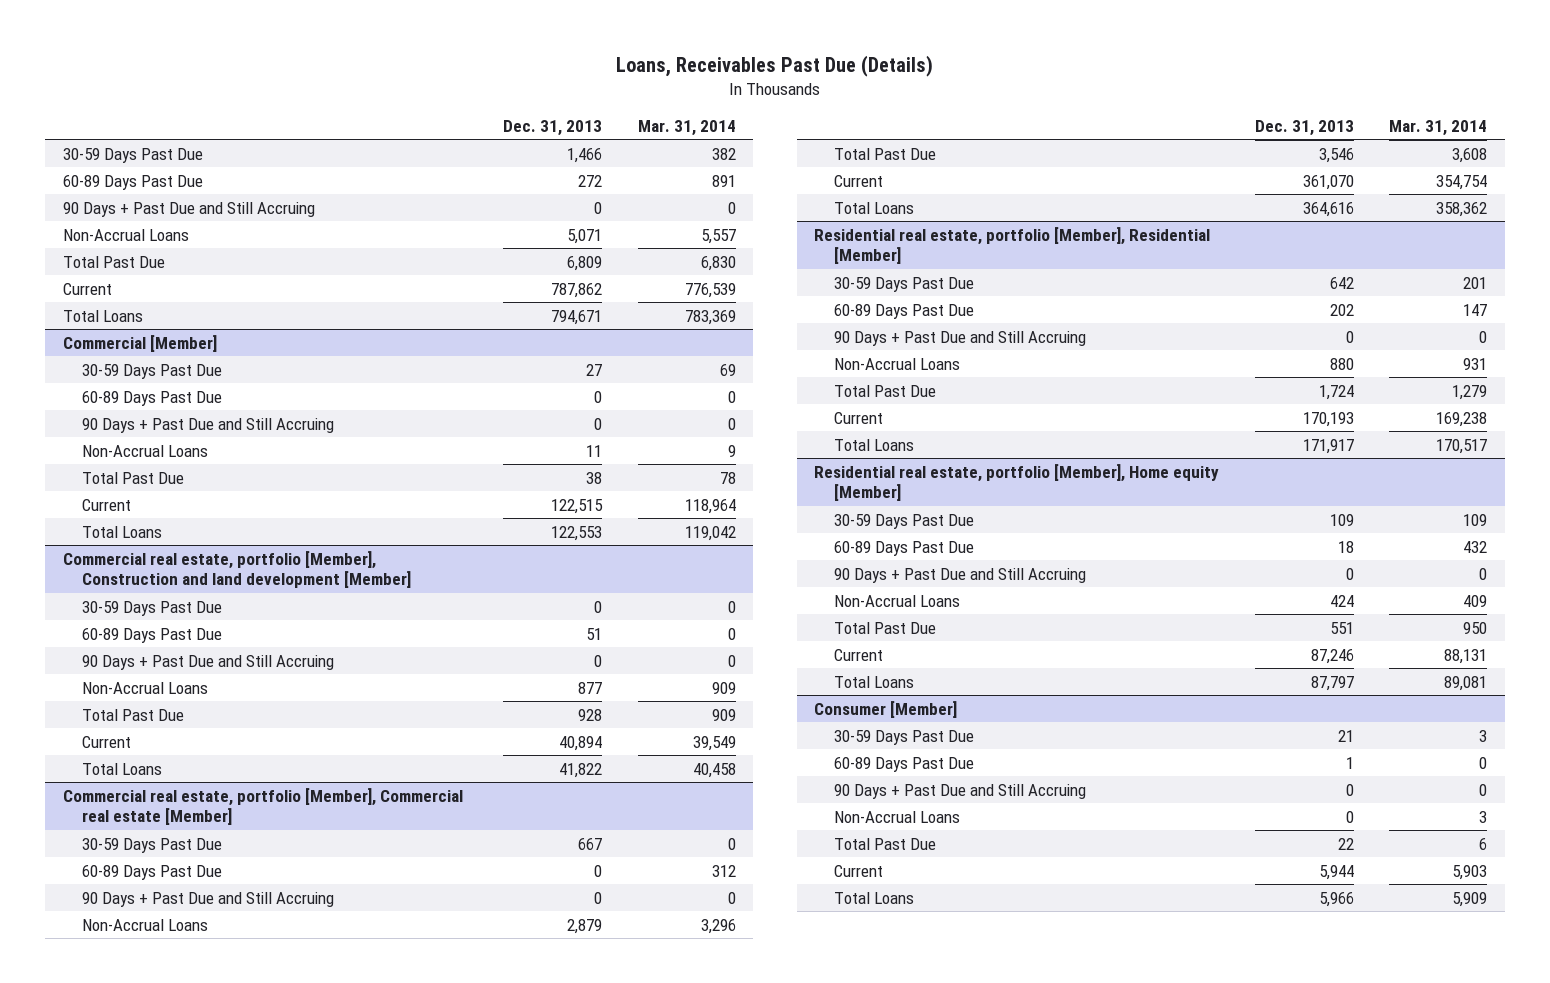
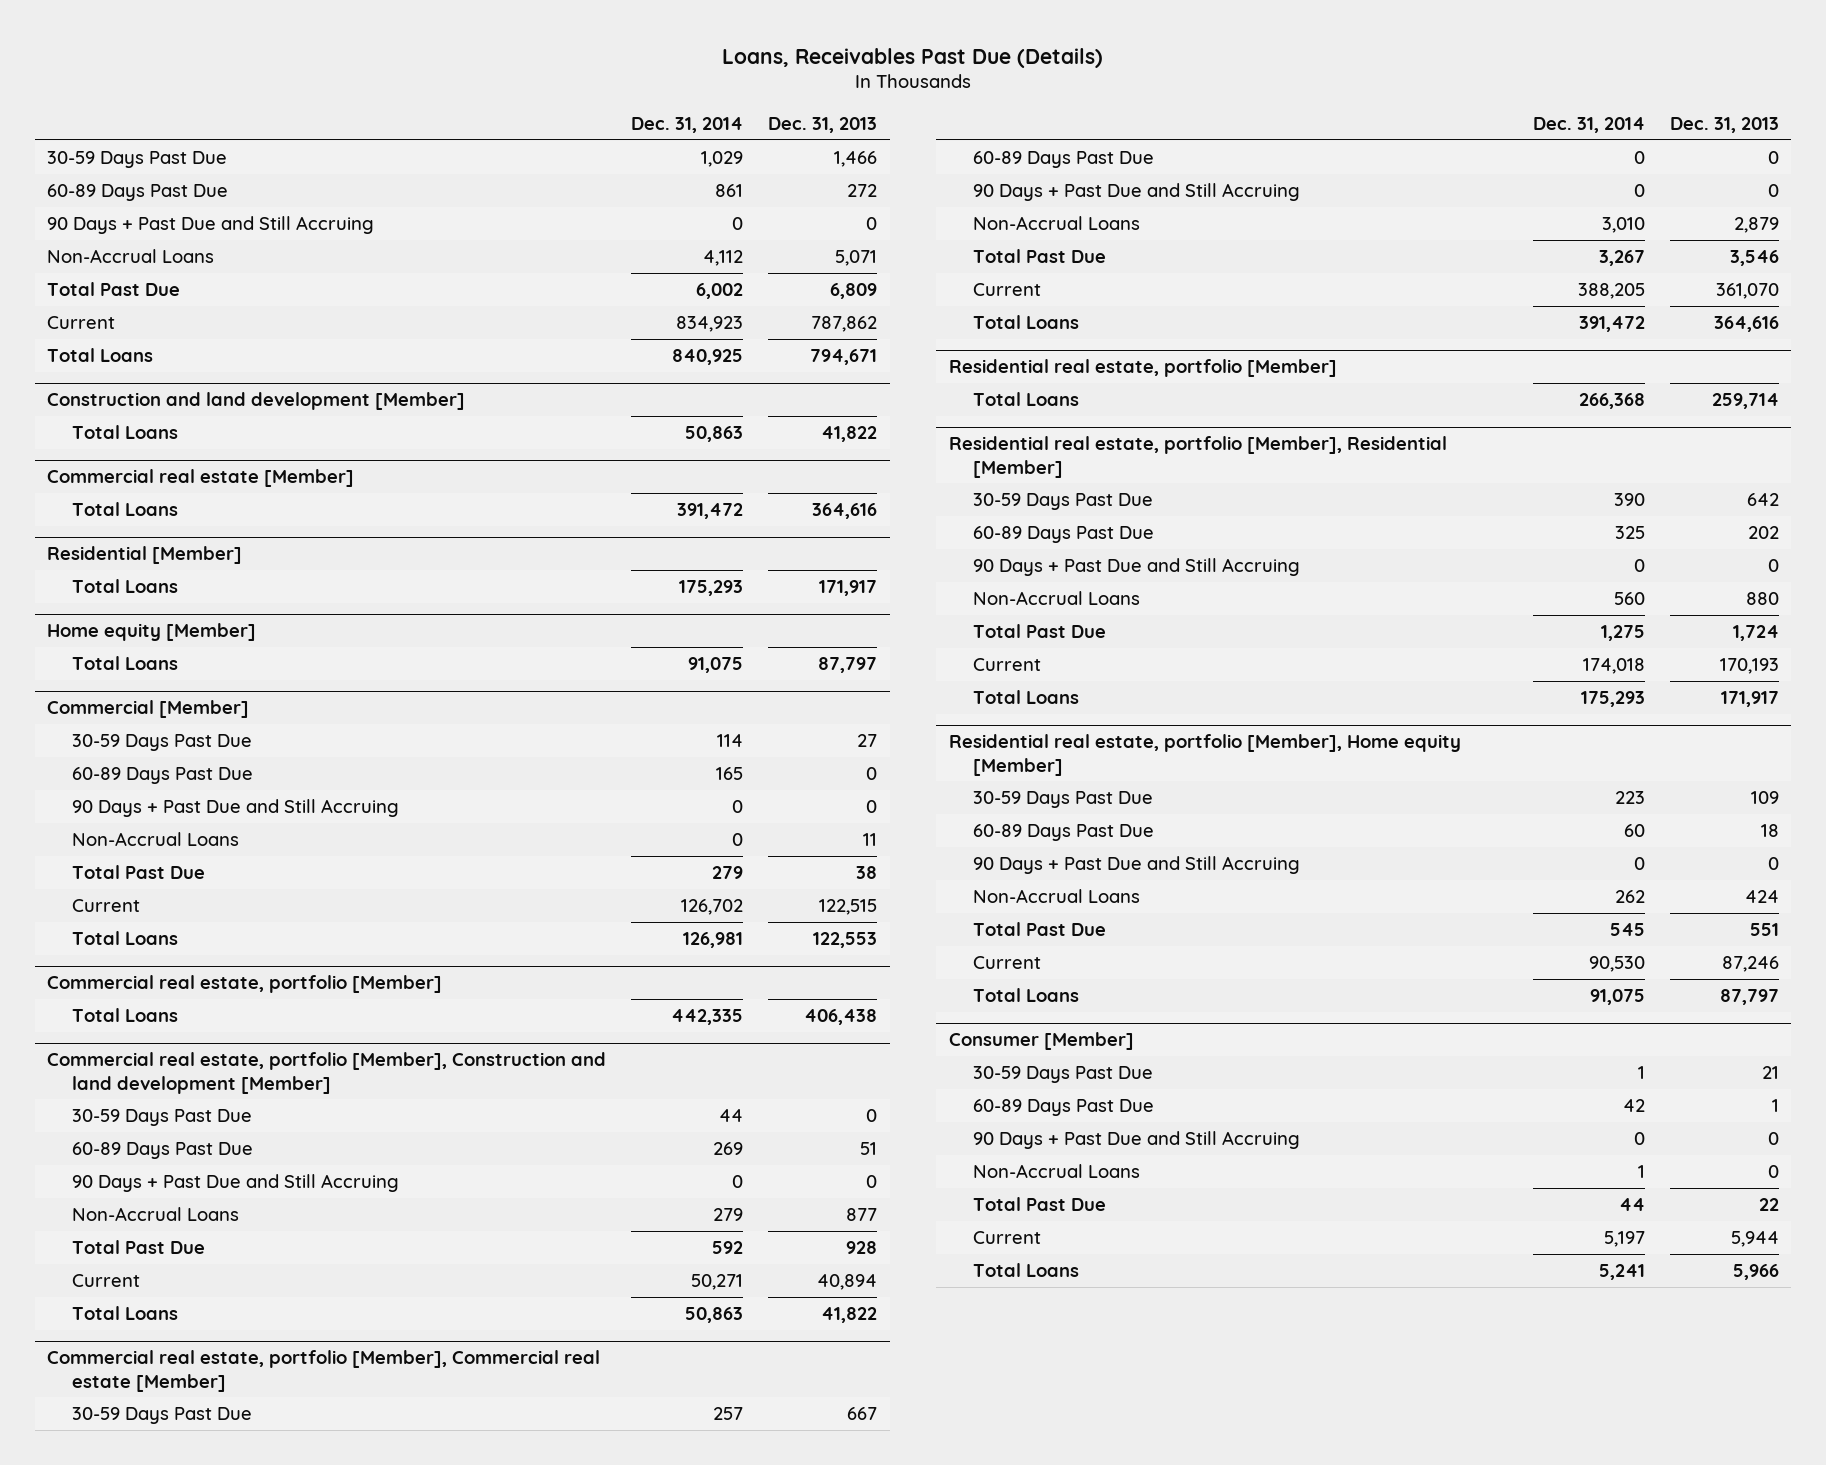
[637,119,736,136] Mar. 31, 2014 -> none
none -> [631,116,744,133] Dec. 31, 2014
none -> [47,392,466,411] Construction and land development [Member]
none -> [71,424,178,439] Total Loans
none -> [47,469,355,488] Commercial real estate [Member]
none -> [71,501,178,516] Total Loans
none -> [47,546,243,565] Residential [Member]
none -> [71,578,178,593] Total Loans
none -> [47,623,257,642] Home equity [Member]
none -> [71,655,178,670] Total Loans
none -> [47,975,443,994] Commercial real estate, portfolio [Member]
none -> [71,1007,178,1022] Total Loans
none -> [948,359,1337,378] Residential real estate, portfolio [Member]
none -> [972,391,1079,406] Total Loans

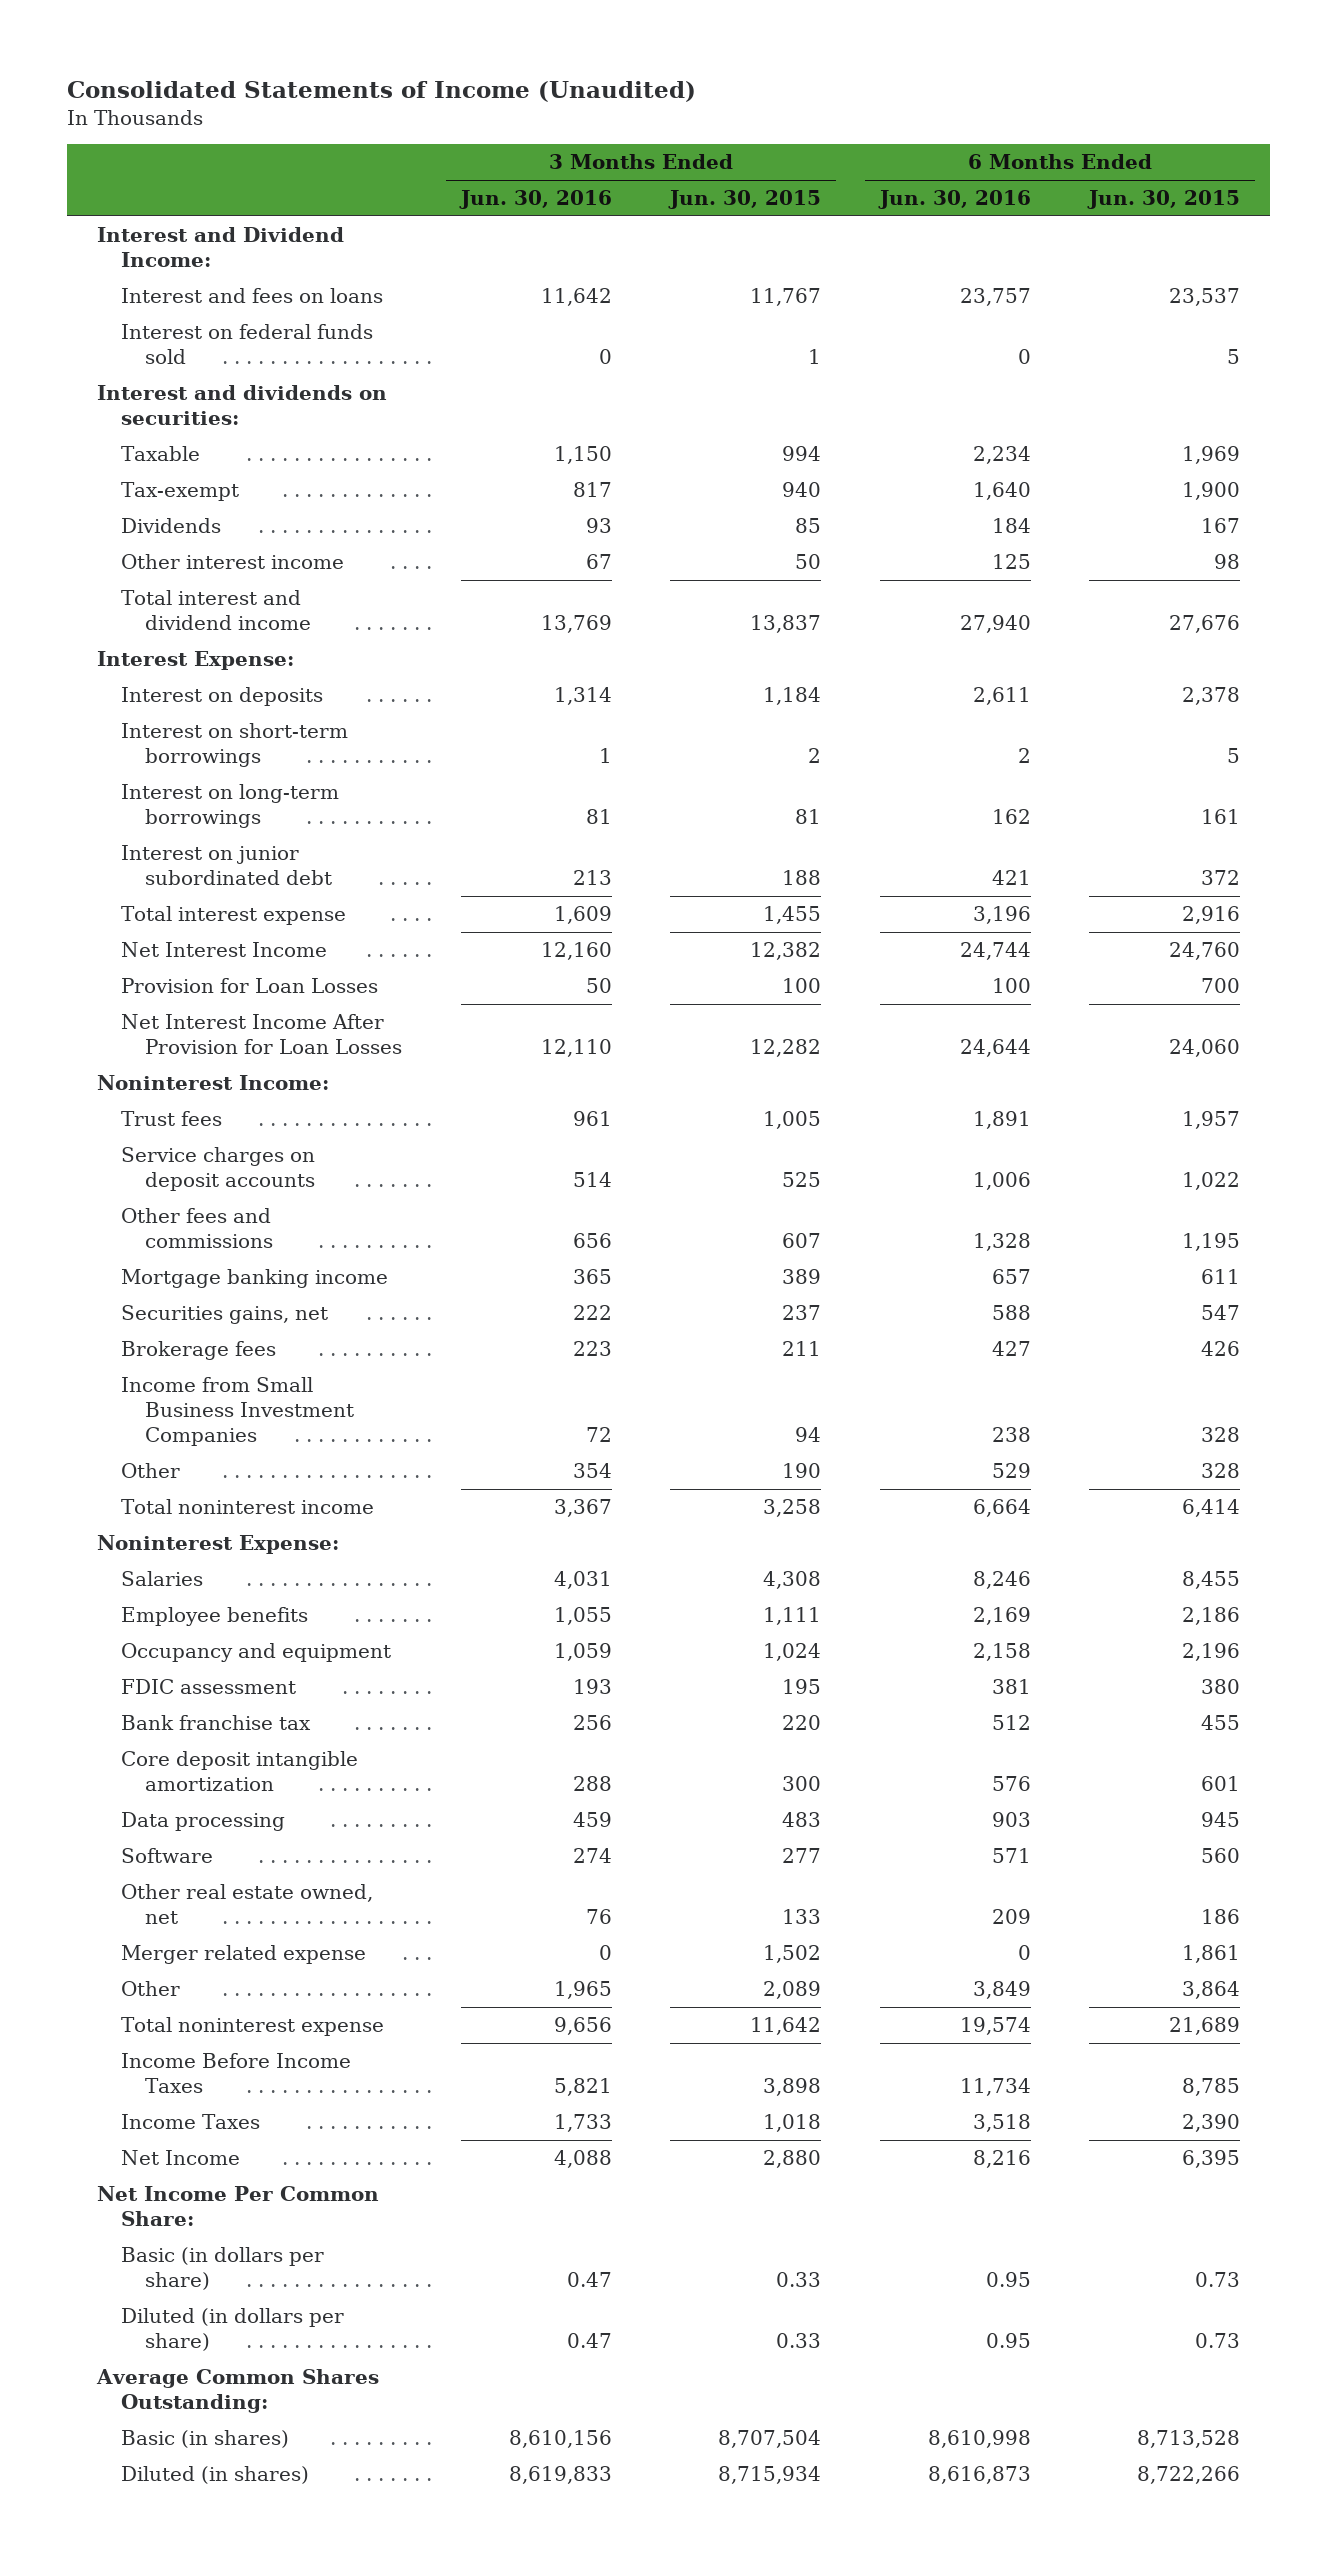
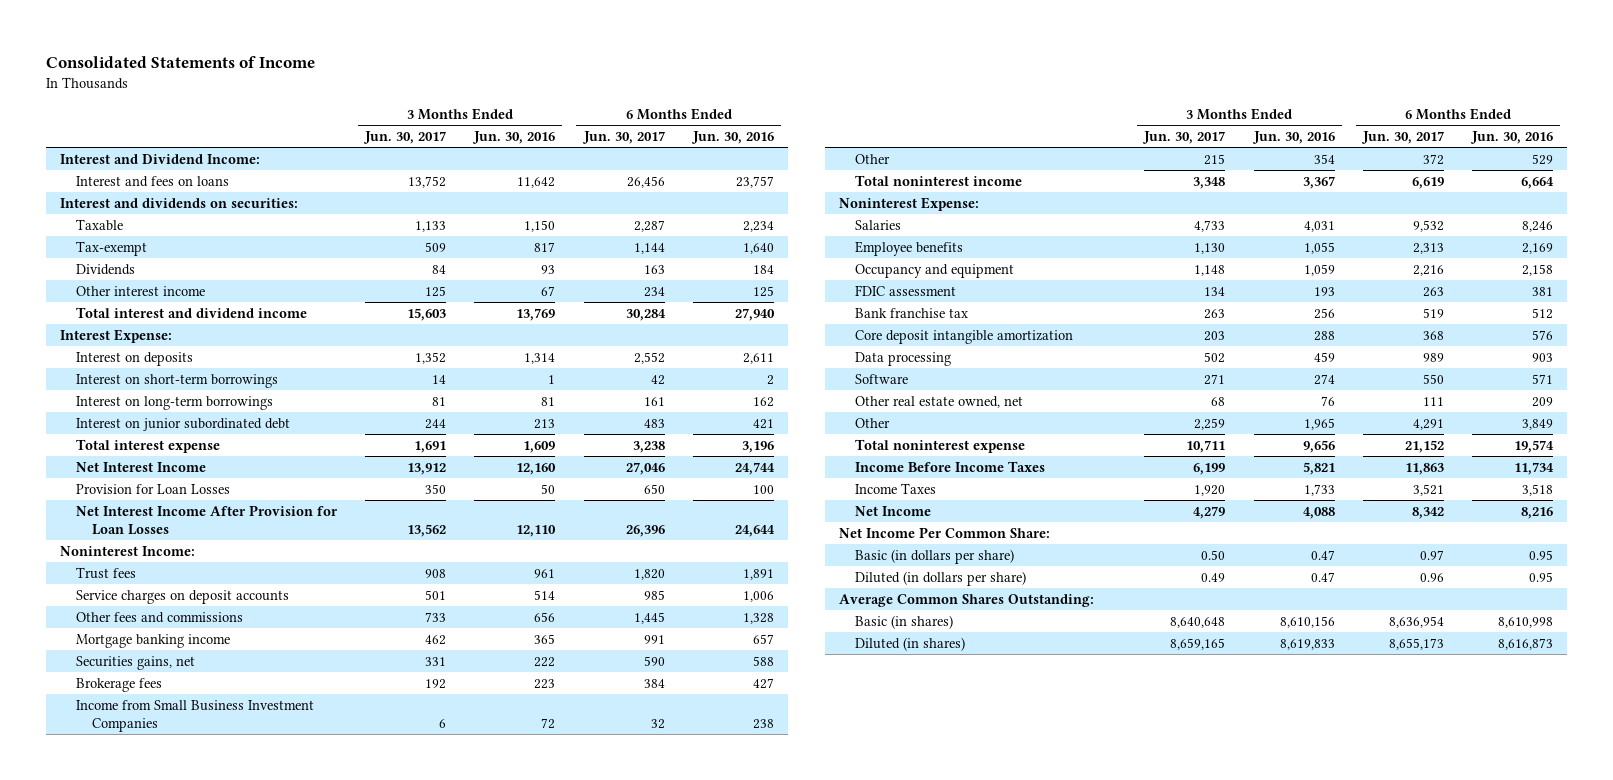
[67,80,697,102] Consolidated Statements of Income (Unaudited) -> [45,56,315,69] Consolidated Statements of Income
[668,190,822,210] Jun. 30, 2015 -> none
[1087,190,1241,210] Jun. 30, 2015 -> none
none -> [363,130,447,144] Jun. 30, 2017
none -> [581,130,665,144] Jun. 30, 2017
[120,324,373,365] Interest on federal funds sold -> none
[120,1945,366,1965] Merger related expense -> none

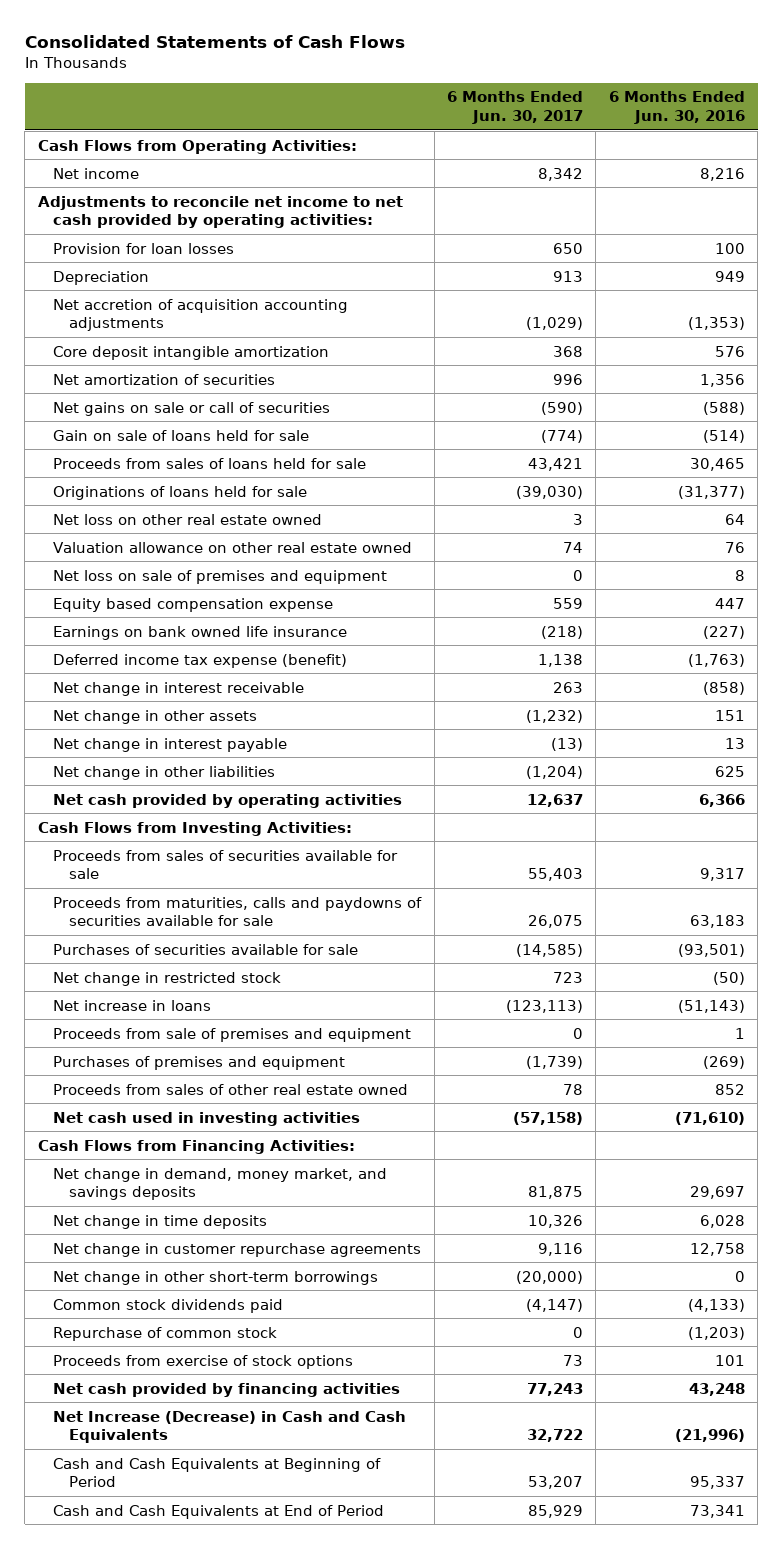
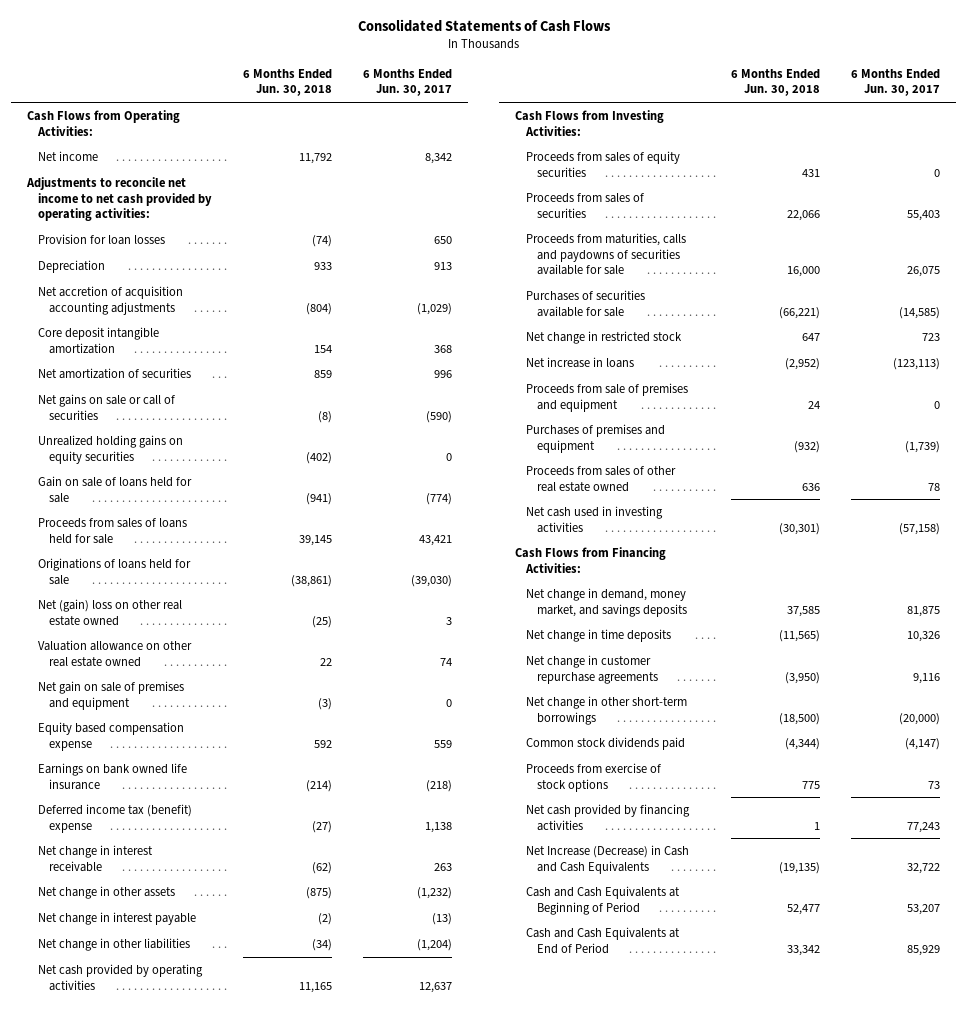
[608,91,745,125] 6 Months Ended Jun. 30, 2016 -> none
none -> [242,68,332,97] 6 Months Ended Jun. 30, 2018
none -> [37,435,183,464] Unrealized holding gains on equity securities
[53,513,323,525] Net loss on other real estate owned -> [37,599,182,626] Net (gain) loss on other real estate owned
[53,569,388,584] Net loss on sale of premises and equipment -> [37,681,184,710] Net gain on sale of premises and equipment
[53,653,348,668] Deferred income tax expense (benefit) -> [37,804,192,833] Deferred income tax (benefit) expense
none -> [525,151,680,177] Proceeds from sales of equity securities
[53,849,399,880] Proceeds from sales of securities available for sale -> [525,193,644,218] Proceeds from sales of securities
[53,1326,278,1341] Repurchase of common stock -> none

